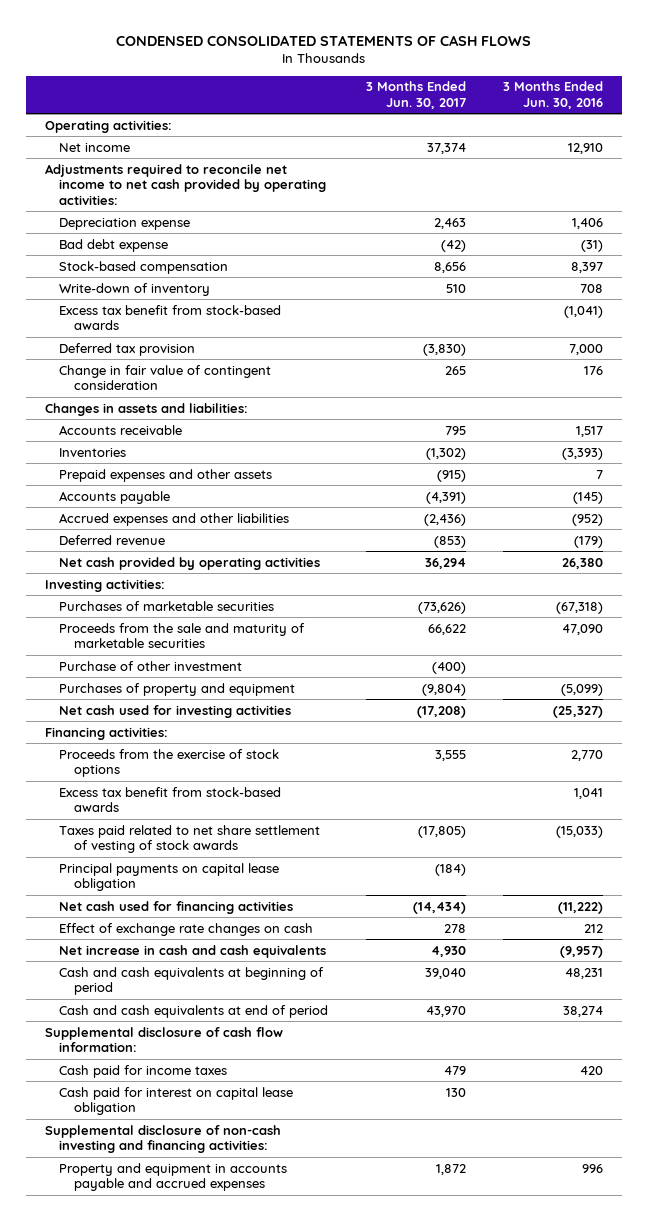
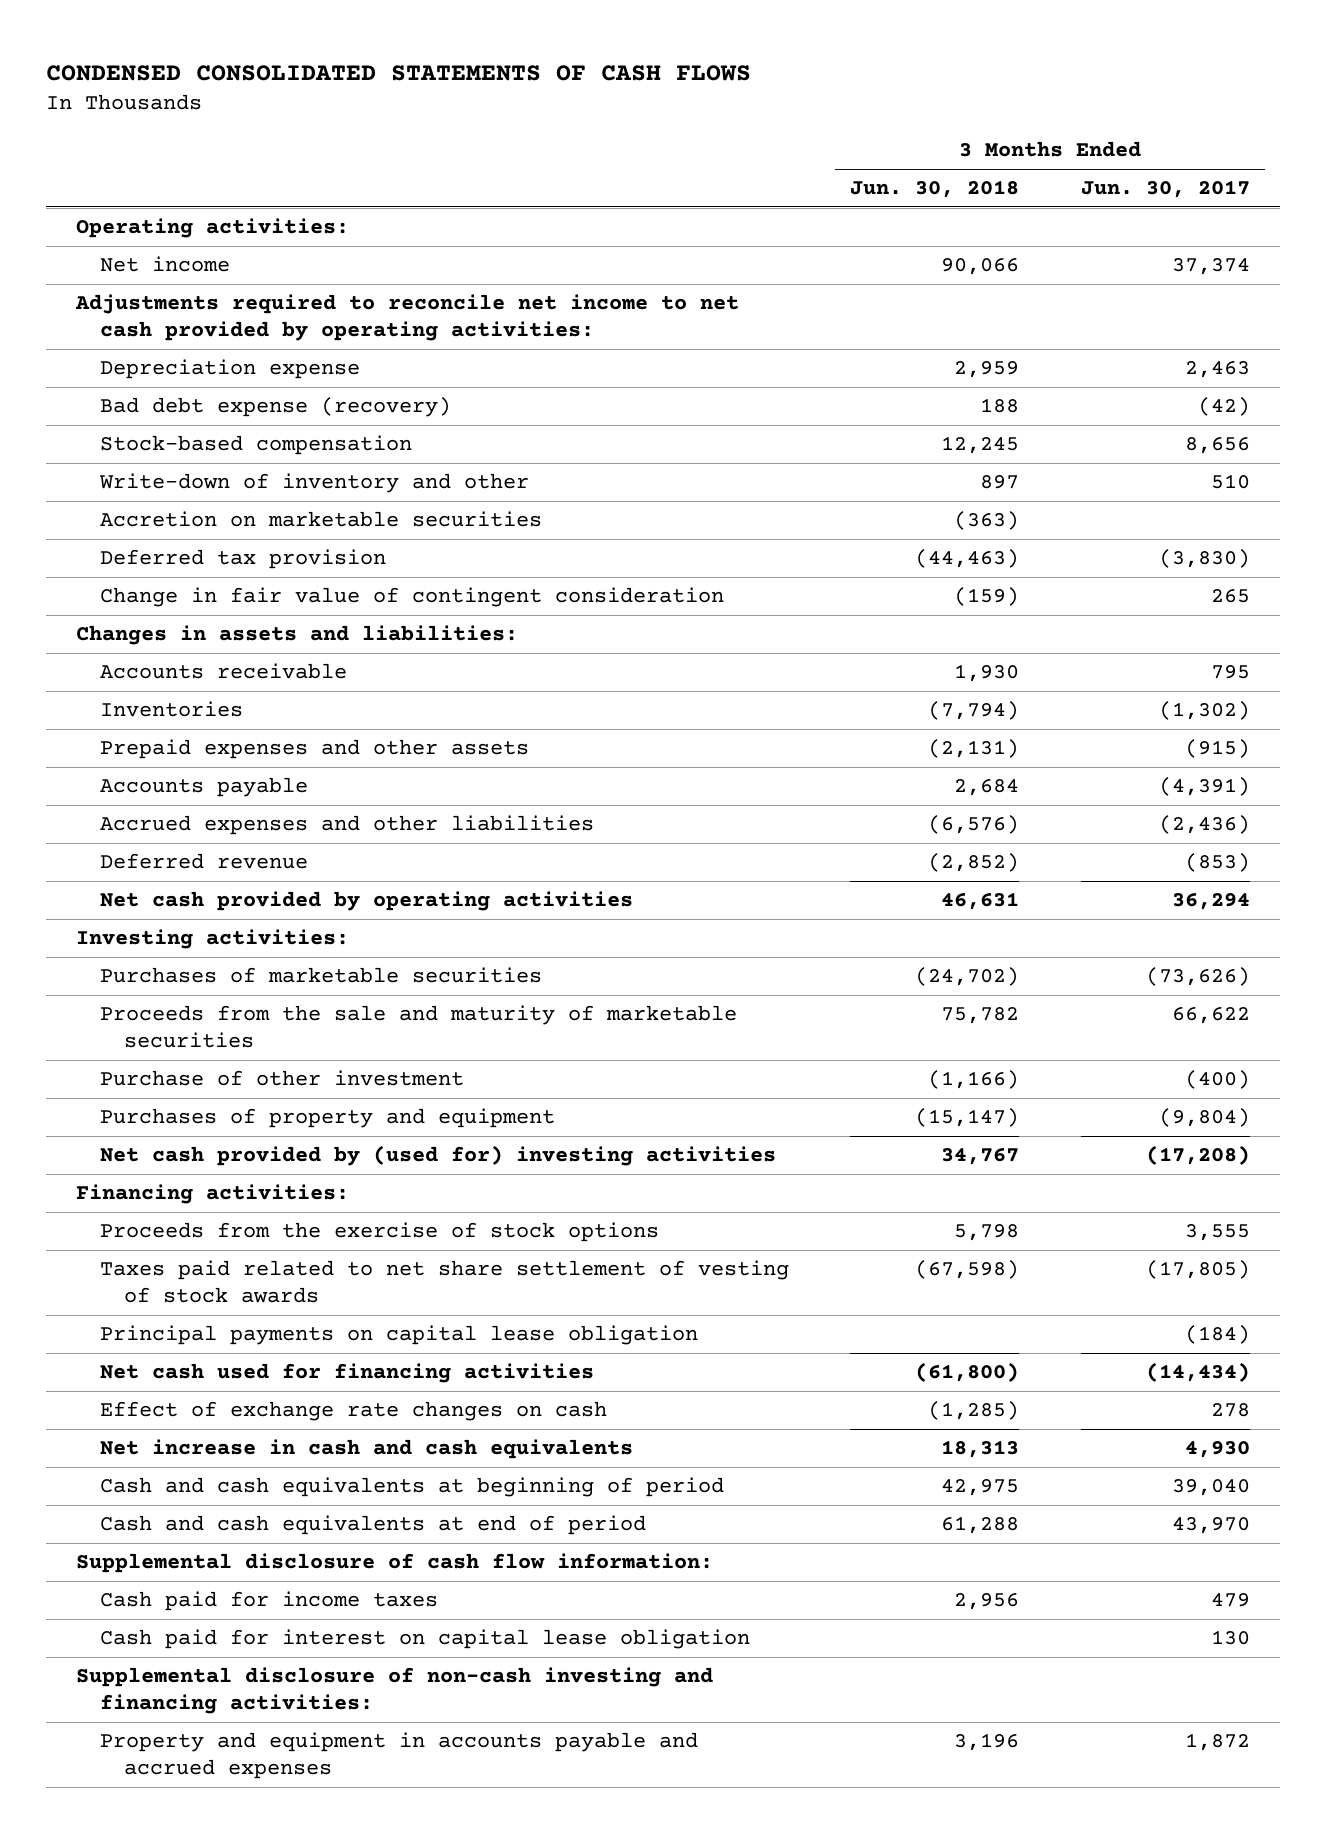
[503,81,604,109] 3 Months Ended Jun. 30, 2016 -> none
none -> [850,180,1020,199] Jun. 30, 2018
[59,238,169,252] Bad debt expense -> [100,397,452,418] Bad debt expense (recovery)
[59,304,282,331] Excess tax benefit from stock-based awards -> none
[59,282,211,296] Write-down of inventory -> [99,473,530,494] Write-down of inventory and other
none -> [100,511,543,528] Accretion on marketable securities
[59,704,292,718] Net cash used for investing activities -> [100,1145,777,1167] Net cash provided by (used for) investing activities
[59,786,282,813] Excess tax benefit from stock-based awards -> none

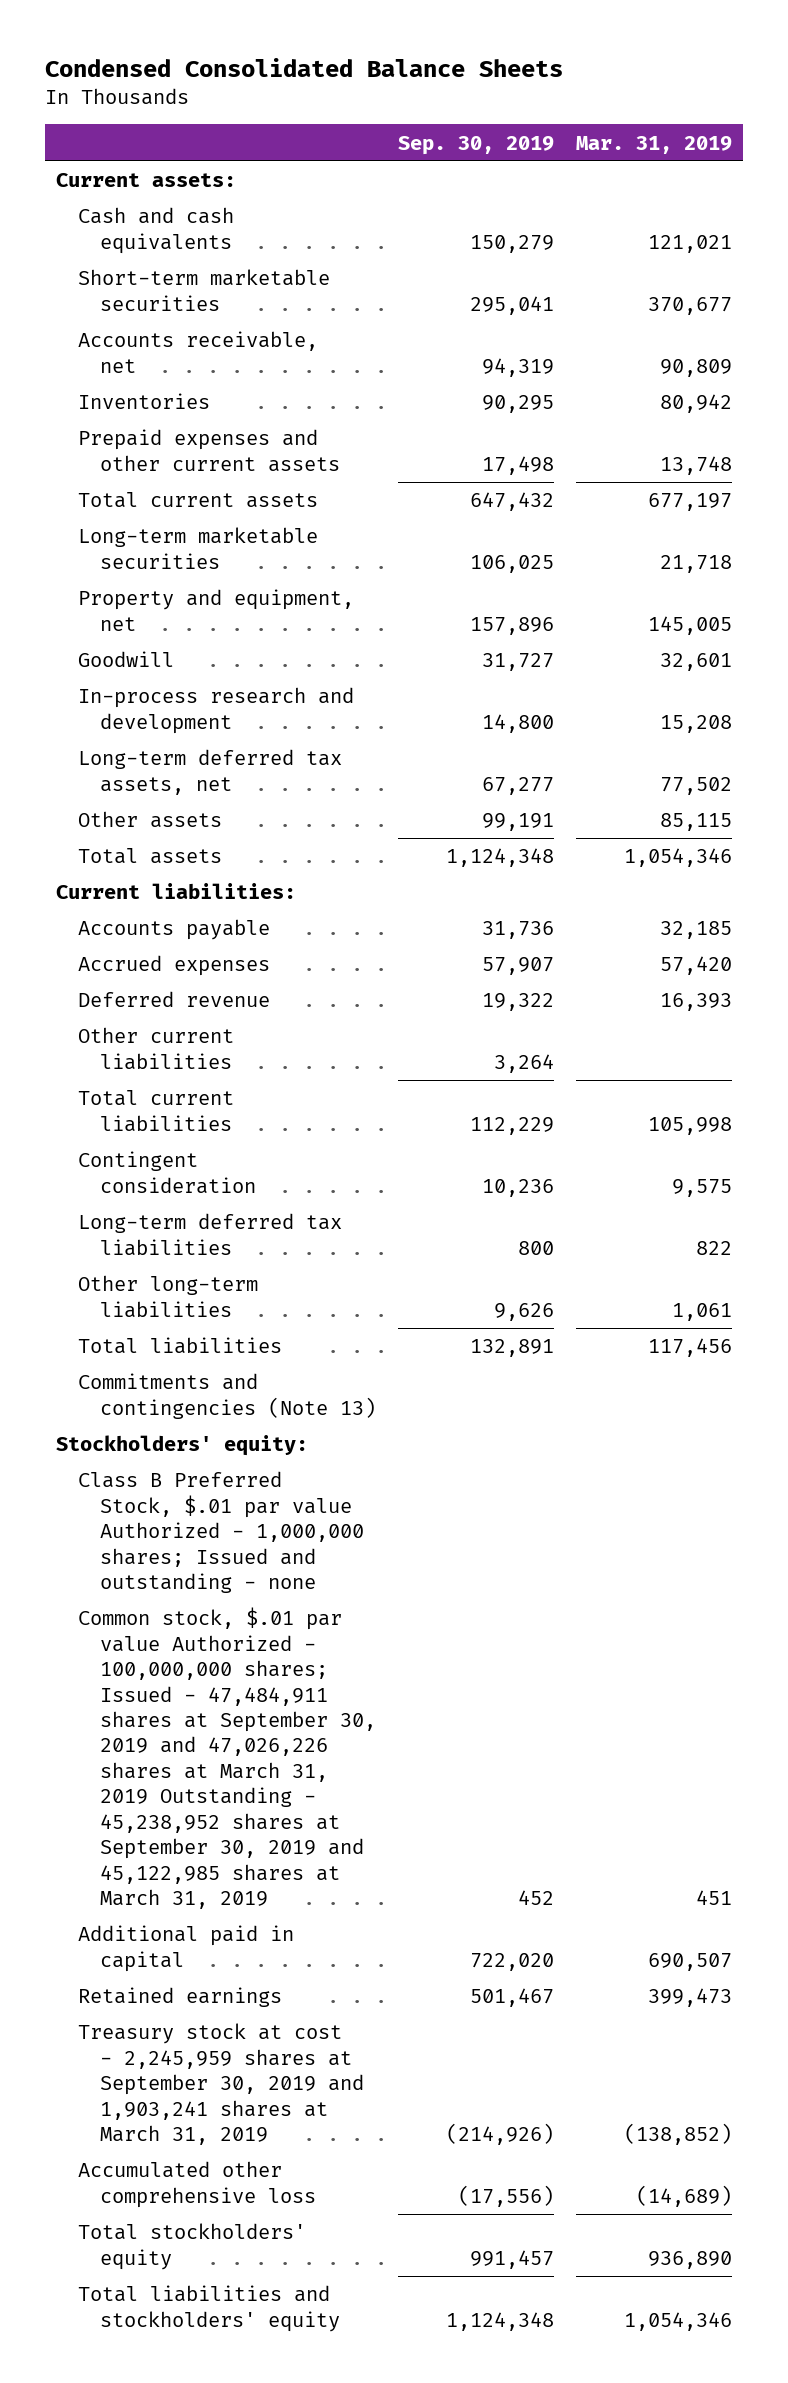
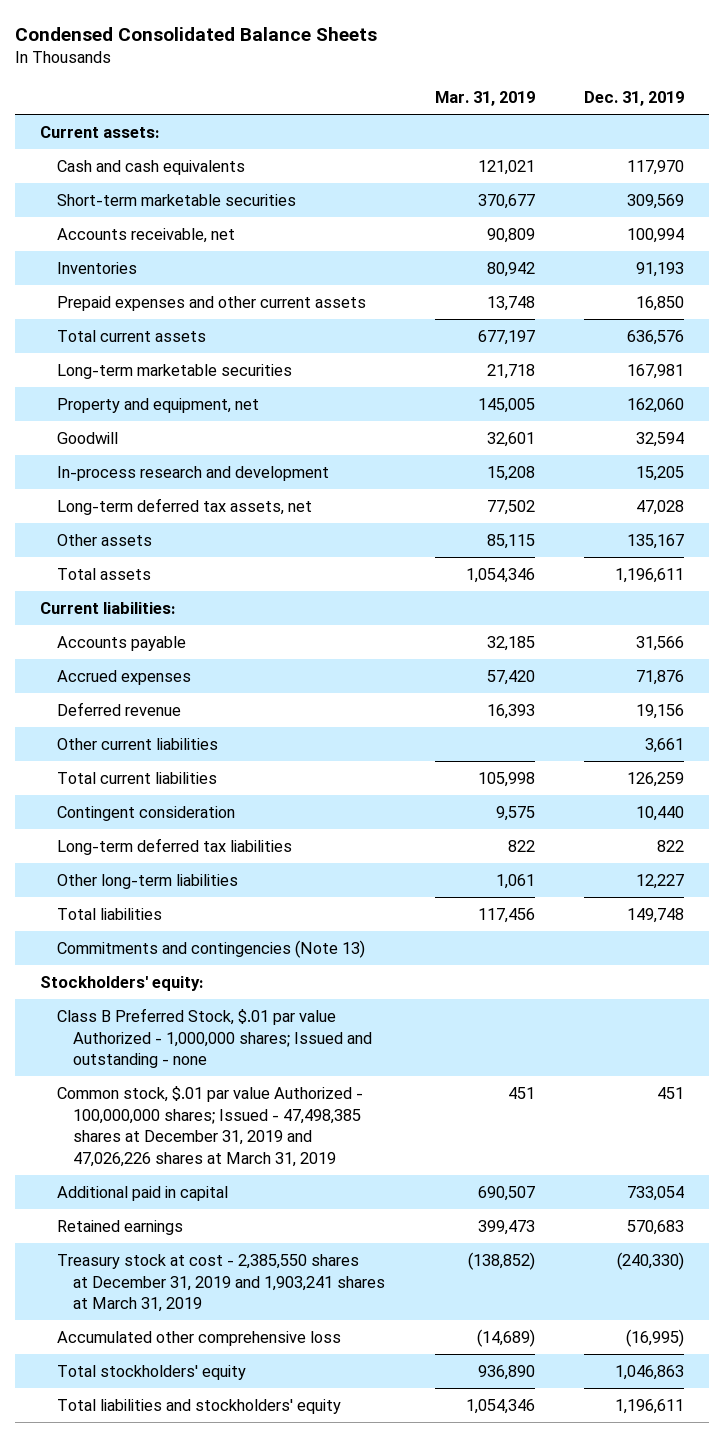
[398,135,555,155] Sep. 30, 2019 -> none
none -> [584,90,685,106] Dec. 31, 2019
[78,1607,377,1910] Common stock, $.01 par value Authorized - 100,000,000 shares; Issued - 47,484,911 shares at September 30, 2019 and 47,026,226 shares at March 31, 2019 Outstanding - 45,238,952 shares at September 30, 2019 and 45,122,985 shares at March 31, 2019 -> [56,1086,363,1167] Common stock, $.01 par value Authorized - 100,000,000 shares; Issued - 47,498,385 shares at December 31, 2019 and 47,026,226 shares at March 31, 2019
[78,2023,365,2146] Treasury stock at cost - 2,245,959 shares at September 30, 2019 and 1,903,241 shares at March 31, 2019 -> [56,1254,386,1313] Treasury stock at cost - 2,385,550 shares at December 31, 2019 and 1,903,241 shares at March 31, 2019

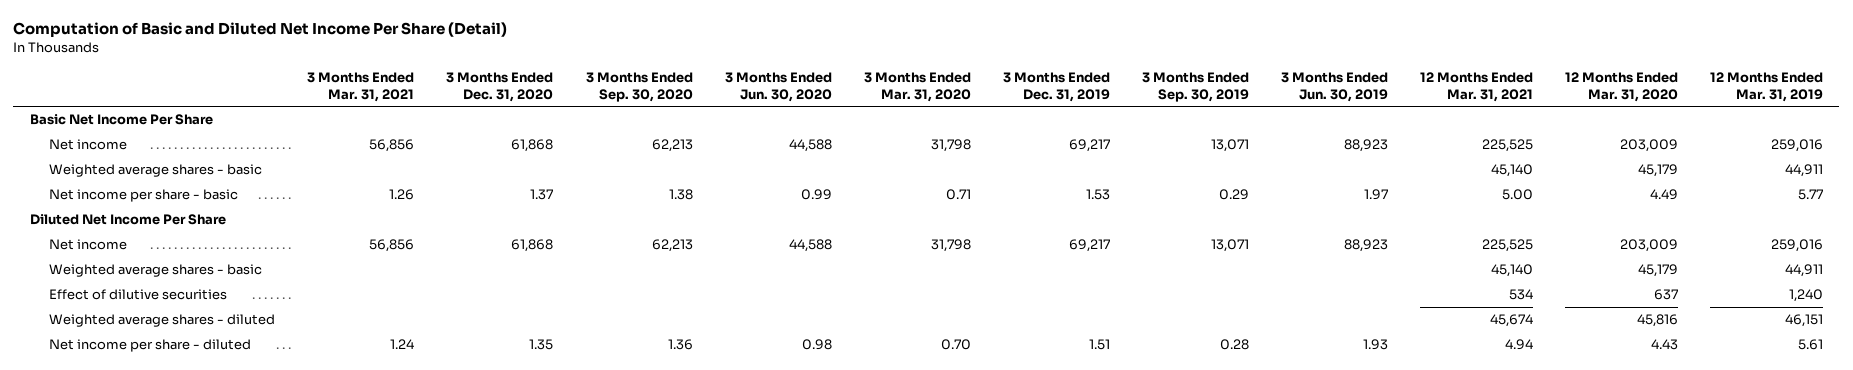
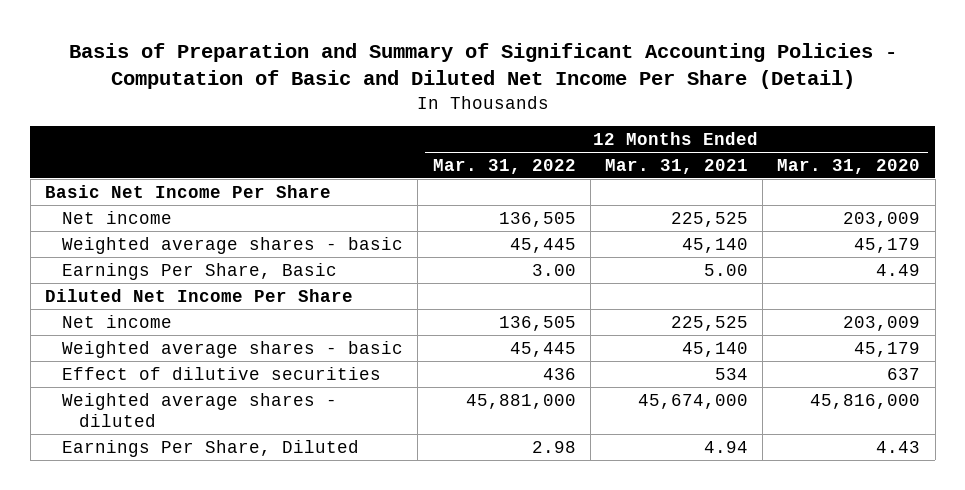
[13,21,508,37] Computation of Basic and Diluted Net Income Per Share (Detail) -> [68,42,897,89] Basis of Preparation and Summary of Significant Accounting Policies - Computation of Basic and Diluted Net Income Per Share (Detail)
[307,72,415,102] 3 Months Ended Mar. 31, 2021 -> none
[446,72,554,102] 3 Months Ended Dec. 31, 2020 -> none
[585,72,693,102] 3 Months Ended Sep. 30, 2020 -> none
[724,72,832,102] 3 Months Ended Jun. 30, 2020 -> none
[863,72,971,102] 3 Months Ended Mar. 31, 2020 -> none
[1002,72,1110,102] 3 Months Ended Dec. 31, 2019 -> none
[1141,72,1249,102] 3 Months Ended Sep. 30, 2019 -> none
[1280,72,1388,102] 3 Months Ended Jun. 30, 2019 -> none
[1710,72,1824,102] 12 Months Ended Mar. 31, 2019 -> none
none -> [432,158,576,174] Mar. 31, 2022
[49,189,239,203] Net income per share - basic -> [62,262,338,280] Earnings Per Share, Basic
[1489,314,1533,328] 45,674 -> [637,393,748,409] 45,674,000
[1637,314,1679,328] 45,816 -> [810,393,921,409] 45,816,000
[49,339,252,353] Net income per share - diluted -> [62,439,360,457] Earnings Per Share, Diluted

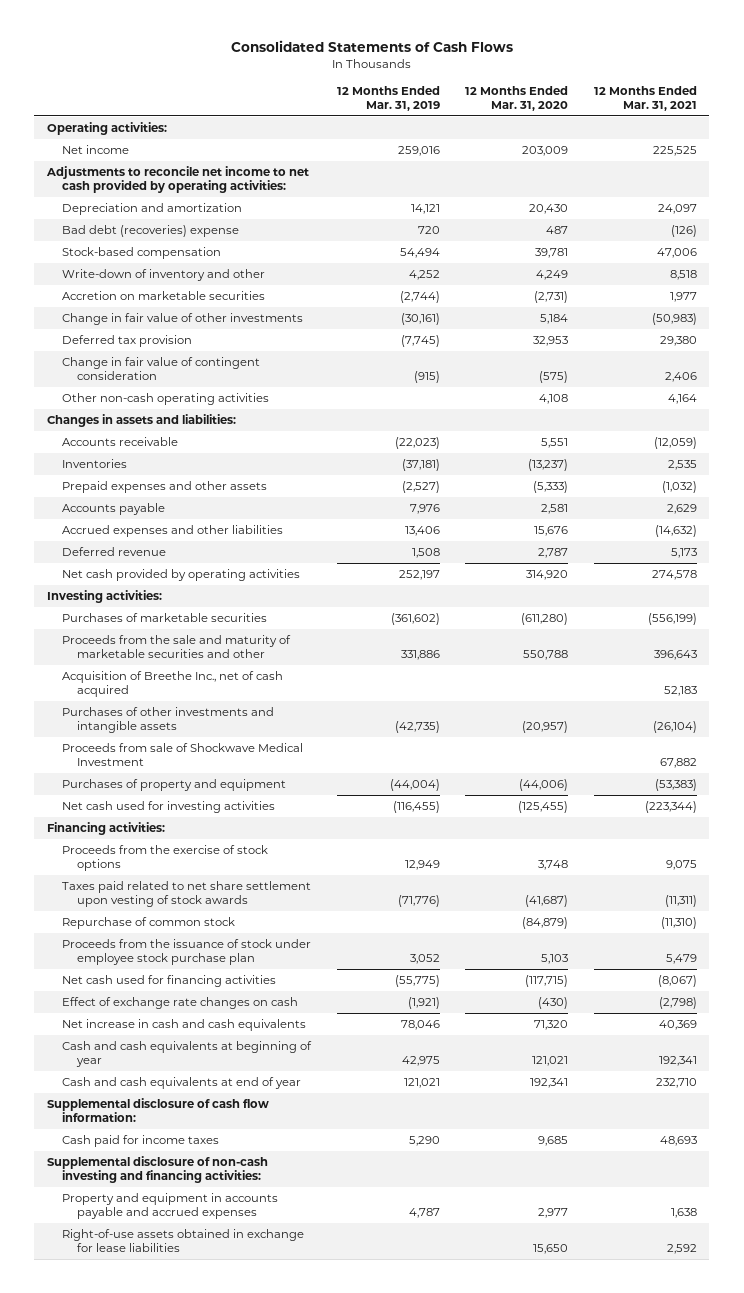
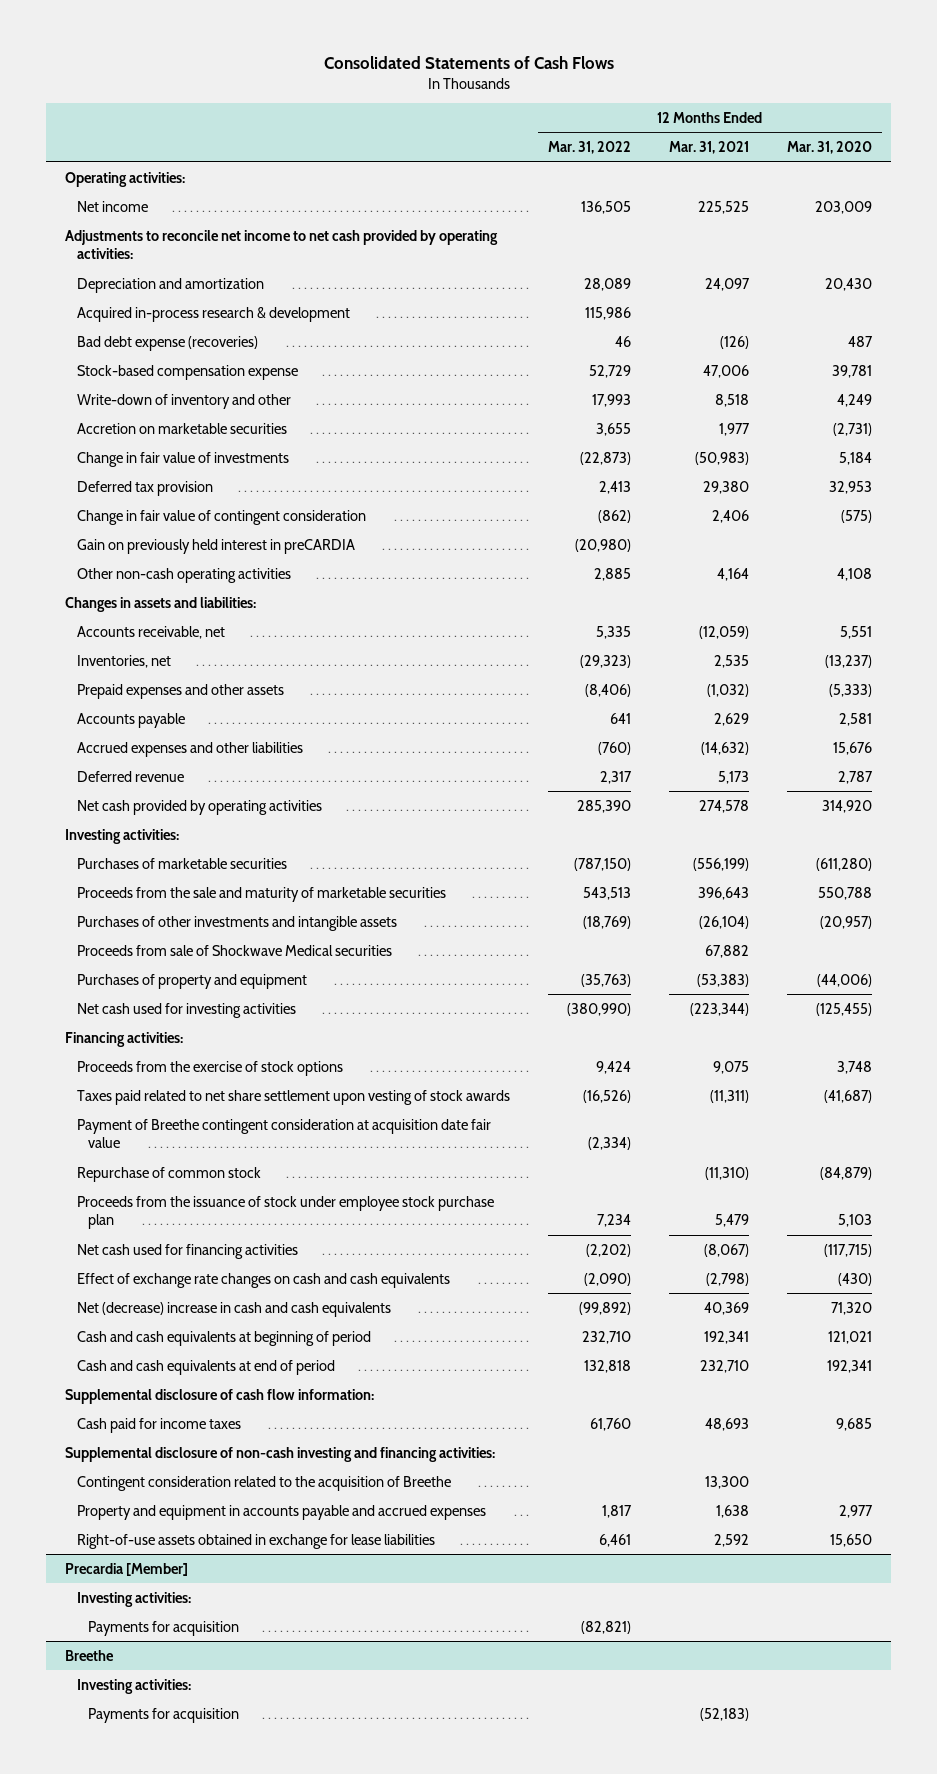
[336,85,440,112] 12 Months Ended Mar. 31, 2019 -> none
none -> [547,141,631,155] Mar. 31, 2022
none -> [76,306,350,322] Acquired in-process research & development
[62,225,240,238] Bad debt (recoveries) expense -> [76,335,258,351] Bad debt expense (recoveries)
[62,247,222,260] Stock-based compensation -> [76,364,298,380] Stock-based compensation expense
[62,313,304,326] Change in fair value of other investments -> [76,451,289,467] Change in fair value of investments
none -> [76,538,355,554] Gain on previously held interest in preCARDIA
[62,437,179,447] Accounts receivable -> [76,625,225,639] Accounts receivable, net
[62,459,128,469] Inventories -> [76,654,171,668] Inventories, net
[62,671,284,698] Acquisition of Breethe Inc., net of cash acquired -> none
[62,635,292,659] Proceeds from the sale and maturity of marketable securities and other -> [76,886,446,902] Proceeds from the sale and maturity of marketable securities
[62,743,304,767] Proceeds from sale of Shockwave Medical Investment -> [76,944,392,956] Proceeds from sale of Shockwave Medical securities
none -> [76,1118,491,1149] Payment of Breethe contingent consideration at acquisition date fair value
[62,997,299,1010] Effect of exchange rate changes on cash -> [76,1272,450,1288] Effect of exchange rate changes on cash and cash equivalents
[62,1019,307,1032] Net increase in cash and cash equivalents -> [76,1301,391,1317] Net (decrease) increase in cash and cash equivalents
[62,1041,313,1068] Cash and cash equivalents at beginning of year -> [76,1330,371,1346] Cash and cash equivalents at beginning of period
[62,1077,302,1090] Cash and cash equivalents at end of year -> [76,1359,335,1375] Cash and cash equivalents at end of period
none -> [76,1475,451,1491] Contingent consideration related to the acquisition of Breethe
none -> [65,1562,189,1576] Precardia [Member]
none -> [76,1591,191,1607] Investing activities:
none -> [88,1620,240,1636] Payments for acquisition
none -> [65,1649,115,1661] Breethe
none -> [76,1678,191,1694] Investing activities:
none -> [88,1707,240,1723] Payments for acquisition

